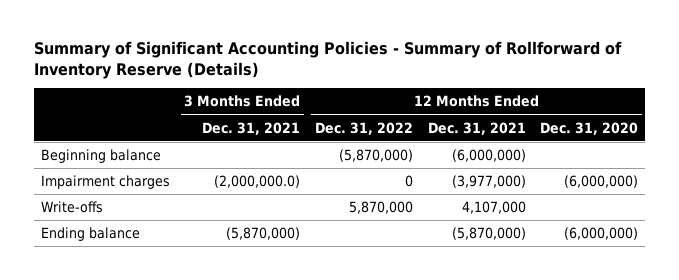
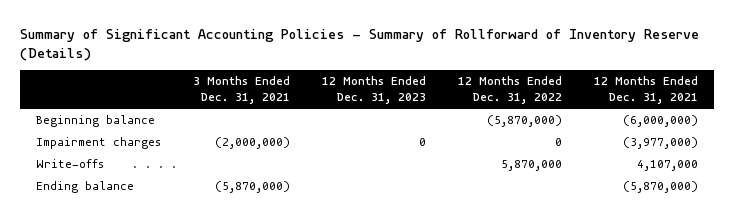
[540,121,639,135] Dec. 31, 2020 -> none
none -> [321,76,426,105] 12 Months Ended Dec. 31, 2023
[214,174,301,188] (2,000,000.0) -> [214,137,290,150] (2,000,000)

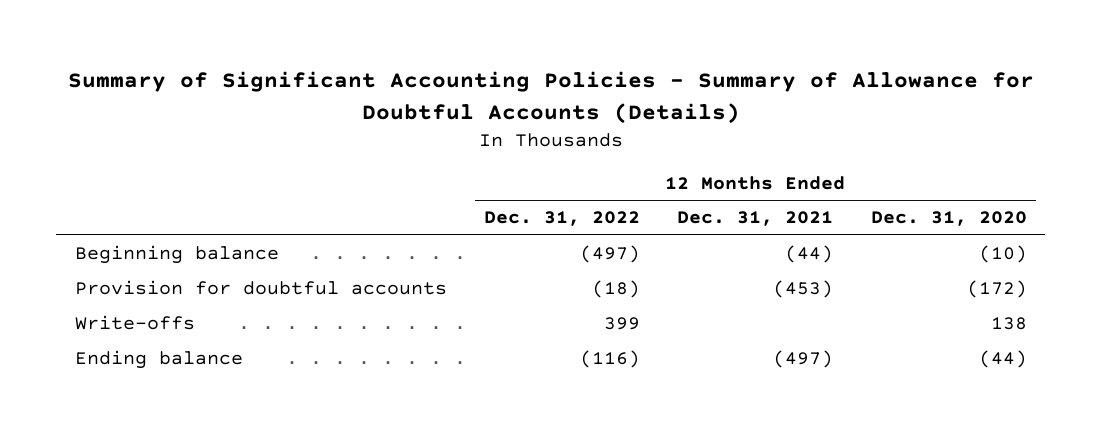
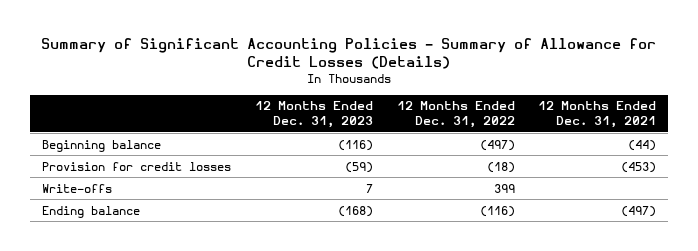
[67,71,1034,124] Summary of Significant Accounting Policies - Summary of Allowance for Doubtful Accounts (Details) -> [41,37,657,70] Summary of Significant Accounting Policies - Summary of Allowance for Credit Losses (Details)
[870,211,1027,227] Dec. 31, 2020 -> none
none -> [254,101,373,129] 12 Months Ended Dec. 31, 2023
[74,280,447,296] Provision for doubtful accounts -> [42,161,232,171] Provision for credit losses

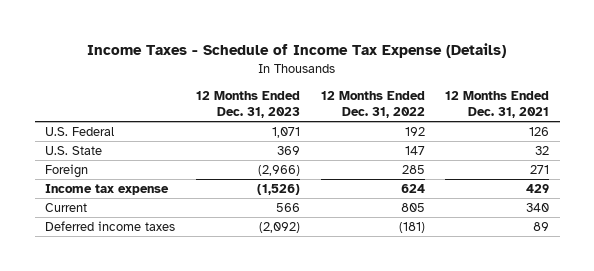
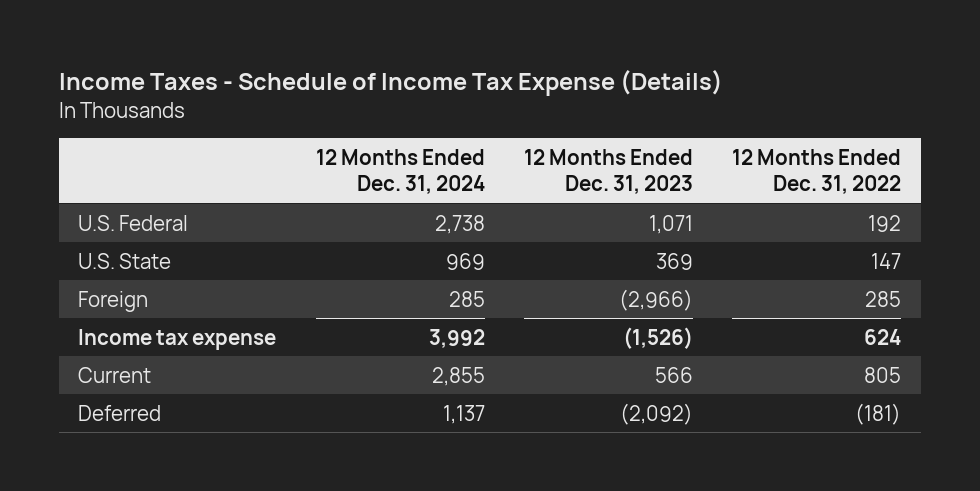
[445,91,550,118] 12 Months Ended Dec. 31, 2021 -> none
none -> [315,149,485,194] 12 Months Ended Dec. 31, 2024
[45,221,176,232] Deferred income taxes -> [78,404,162,421] Deferred

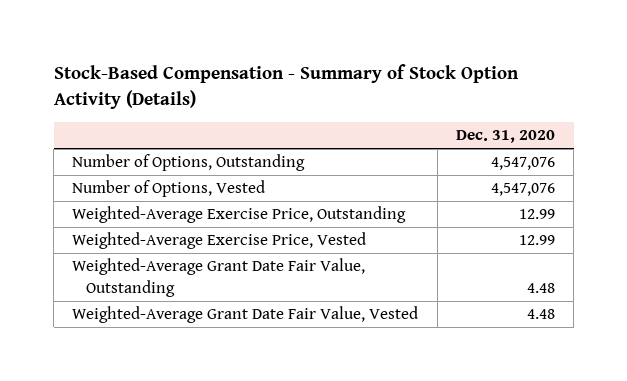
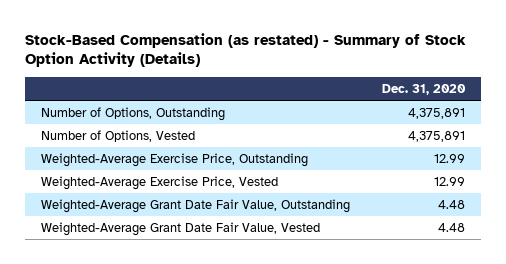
[53,64,519,110] Stock-Based Compensation - Summary of Stock Option Activity (Details) -> [24,32,466,68] Stock-Based Compensation (as restated) - Summary of Stock Option Activity (Details)
[491,157,556,171] 4,547,076 -> [408,108,466,120] 4,375,891
[491,183,556,197] 4,547,076 -> [408,131,466,143] 4,375,891

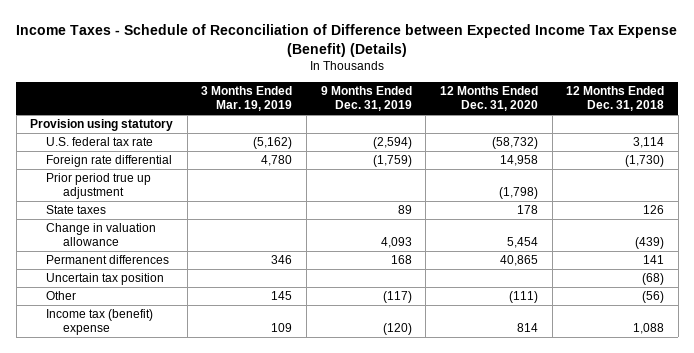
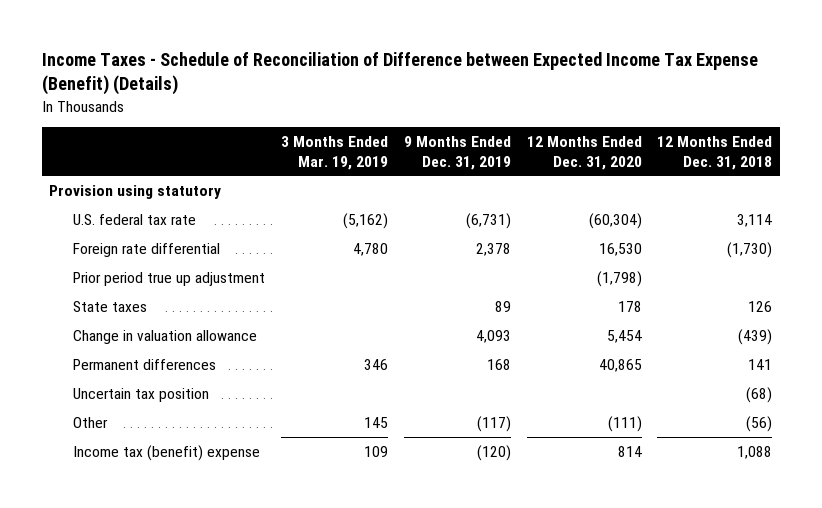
[372,137,412,150] (2,594) -> [465,212,511,229] (6,731)
[491,137,538,150] (58,732) -> [588,212,642,229] (60,304)
[372,155,412,168] (1,759) -> [475,242,511,256] 2,378
[499,155,538,167] 14,958 -> [598,242,642,256] 16,530

